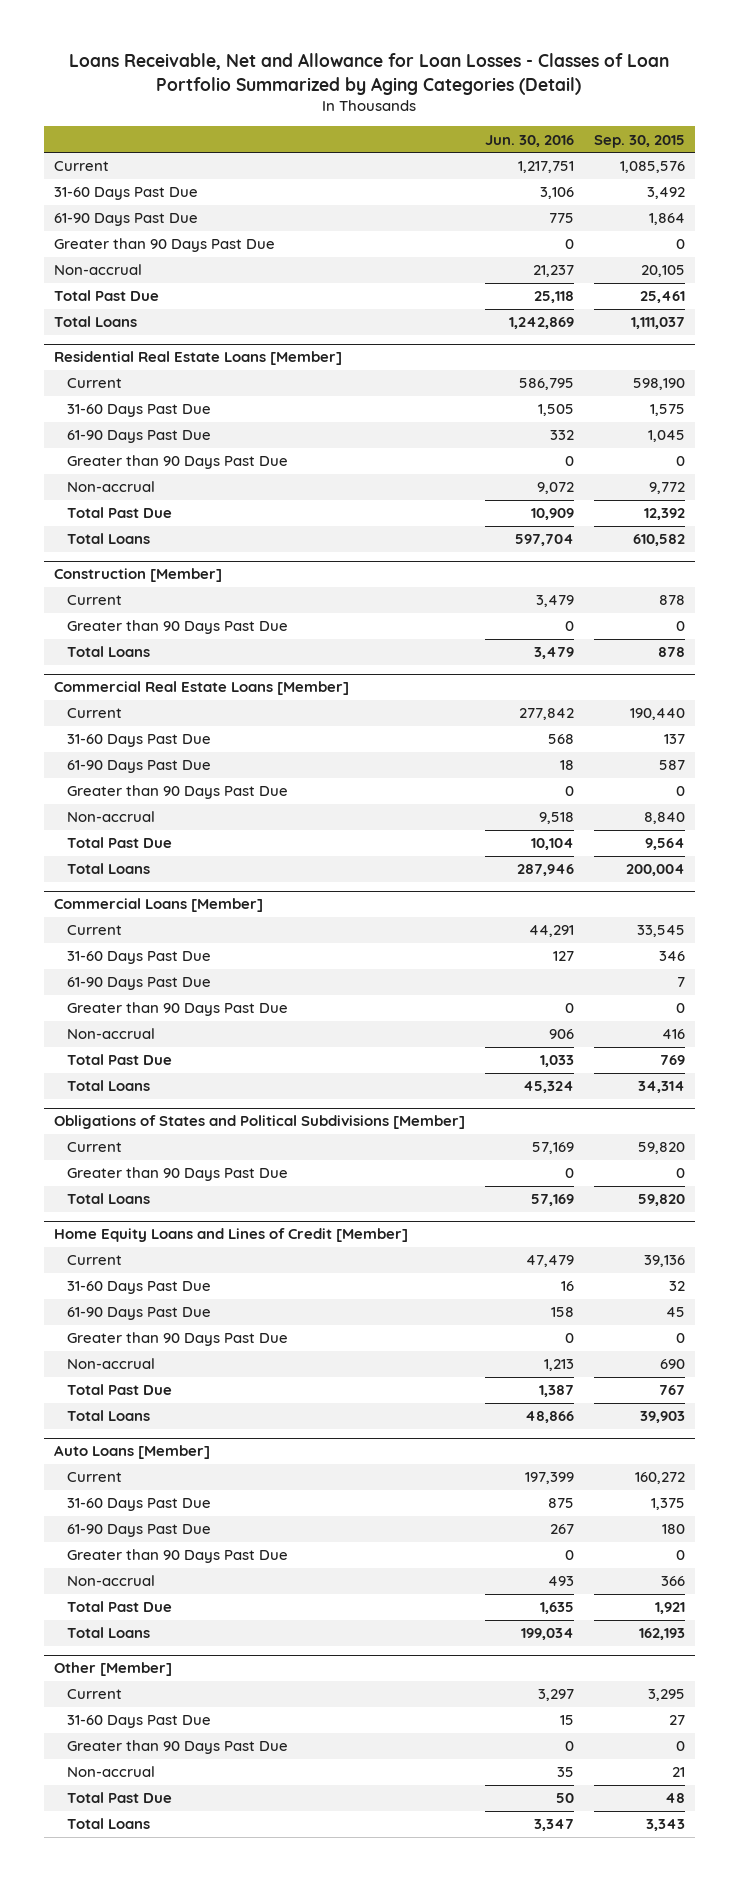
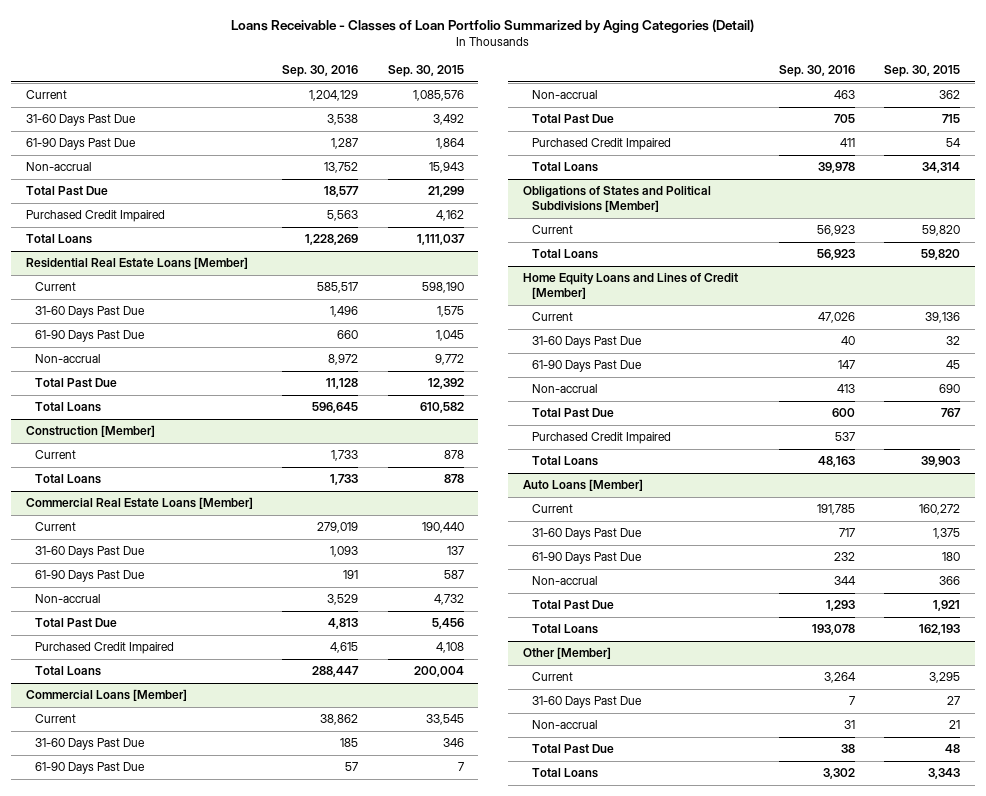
[69,53,670,95] Loans Receivable, Net and Allowance for Loan Losses - Classes of Loan Portfolio Summarized by Aging Categories (Detail) -> [231,18,755,33] Loans Receivable - Classes of Loan Portfolio Summarized by Aging Categories (Detail)
[484,134,574,147] Jun. 30, 2016 -> none
none -> [282,65,359,78] Sep. 30, 2016
[53,238,275,253] Greater than 90 Days Past Due -> none
[641,265,686,278] 20,105 -> [428,162,464,174] 15,943
[640,291,686,304] 25,461 -> [427,186,464,198] 21,299
none -> [25,210,165,223] Purchased Credit Impaired
[66,455,288,470] Greater than 90 Days Past Due -> none
[66,620,288,635] Greater than 90 Days Past Due -> none
[66,785,288,800] Greater than 90 Days Past Due -> none
[644,812,686,825] 8,840 -> [433,594,464,606] 4,732
[645,838,686,851] 9,564 -> [431,618,464,630] 5,456
none -> [35,642,175,655] Purchased Credit Impaired
[66,1002,288,1017] Greater than 90 Days Past Due -> none
[662,1029,686,1040] 416 -> [939,90,961,100] 362
[660,1055,686,1066] 769 -> [942,114,961,124] 715
none -> [532,138,672,151] Purchased Credit Impaired
[66,1167,288,1182] Greater than 90 Days Past Due -> none
[66,1332,288,1347] Greater than 90 Days Past Due -> none
none -> [532,432,672,445] Purchased Credit Impaired
[66,1549,288,1564] Greater than 90 Days Past Due -> none
[66,1740,288,1755] Greater than 90 Days Past Due -> none

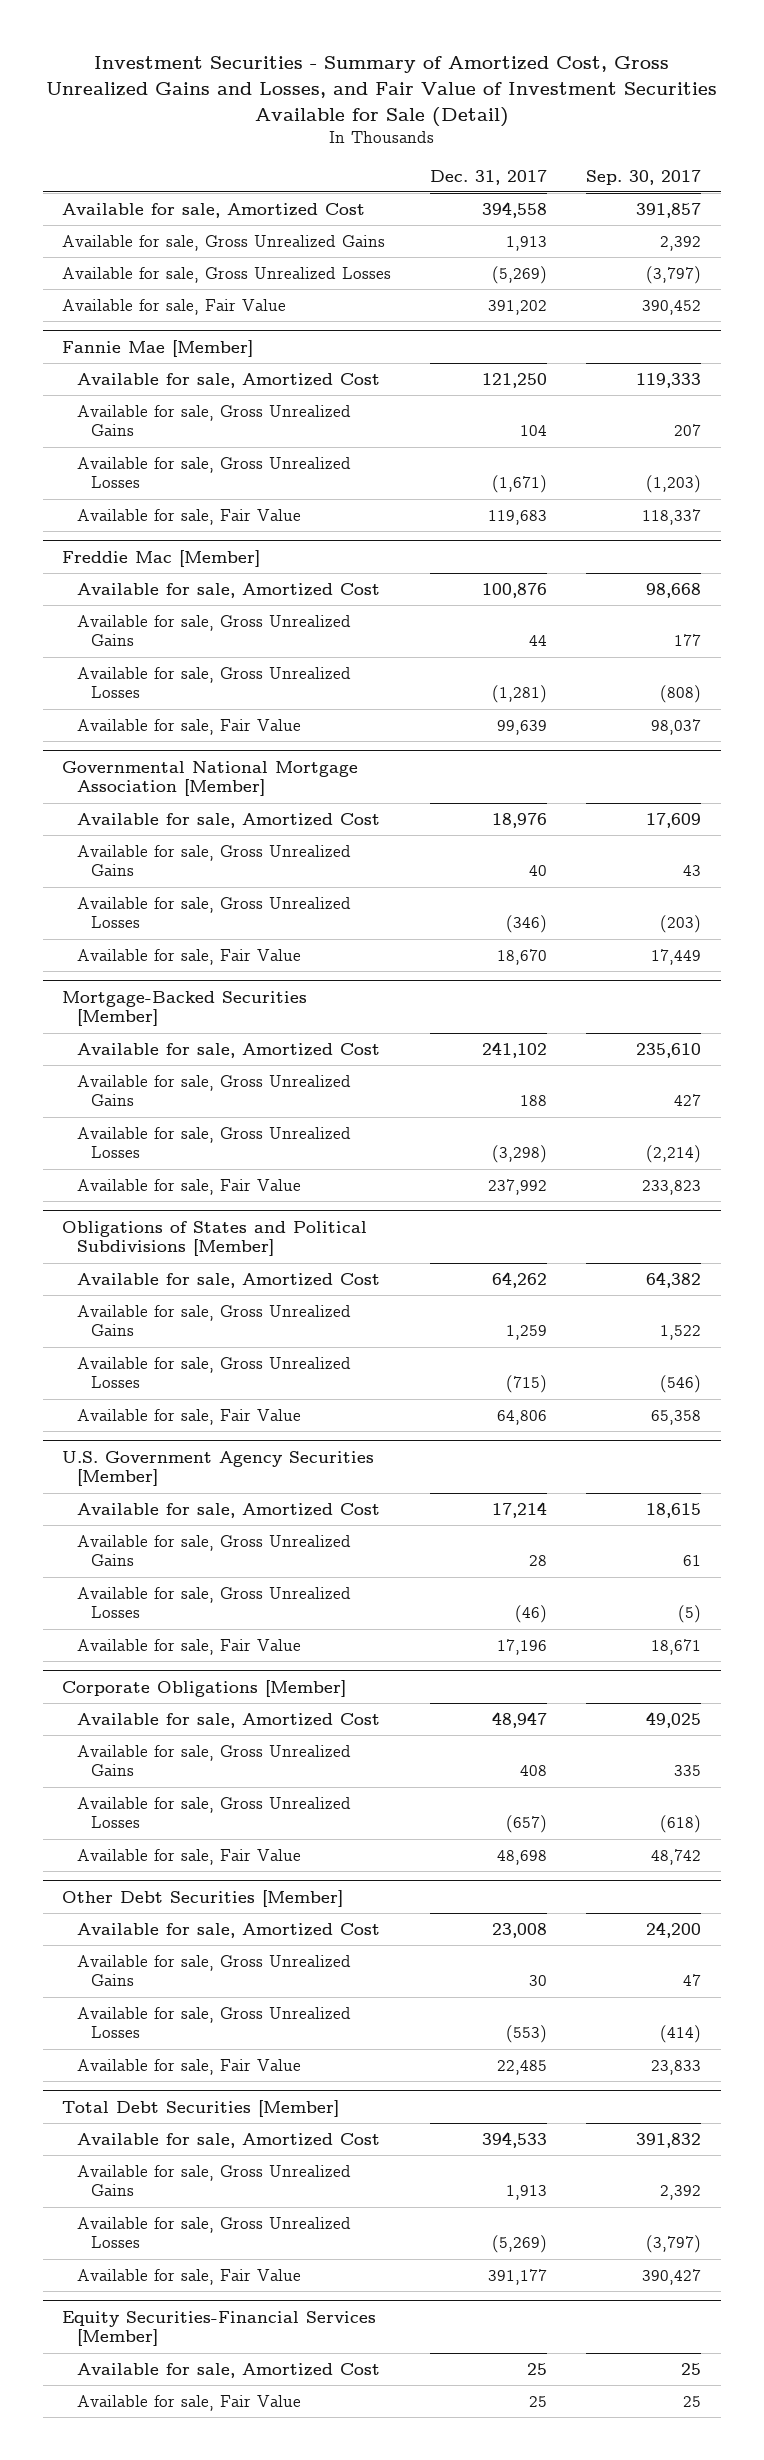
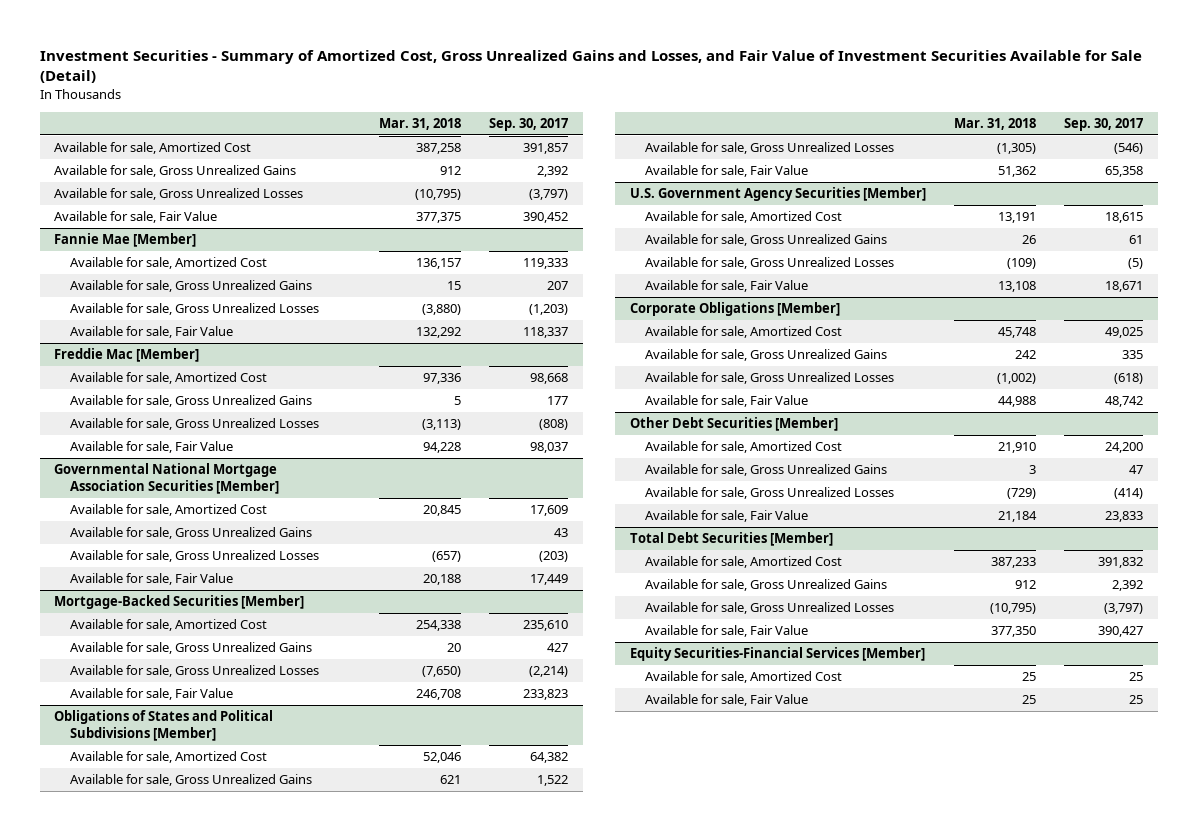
[430,169,548,185] Dec. 31, 2017 -> none
none -> [378,118,461,131] Mar. 31, 2018
[62,760,359,797] Governmental National Mortgage Association [Member] -> [54,463,280,494] Governmental National Mortgage Association Securities [Member]

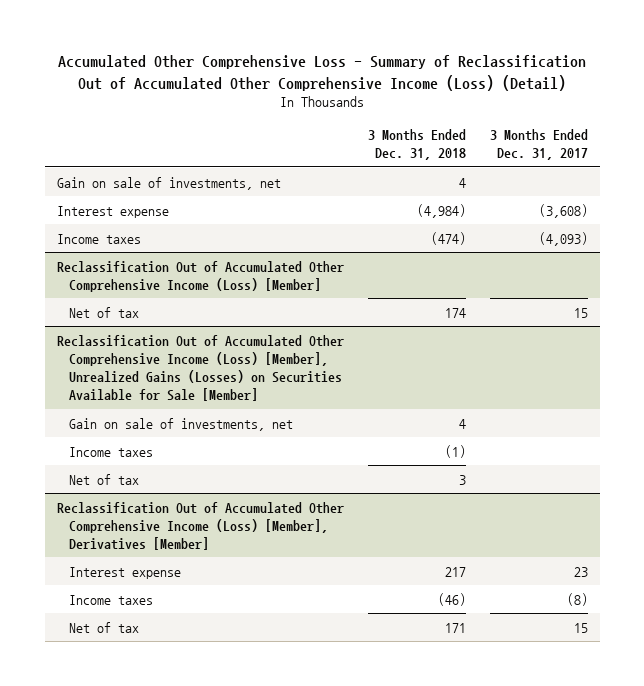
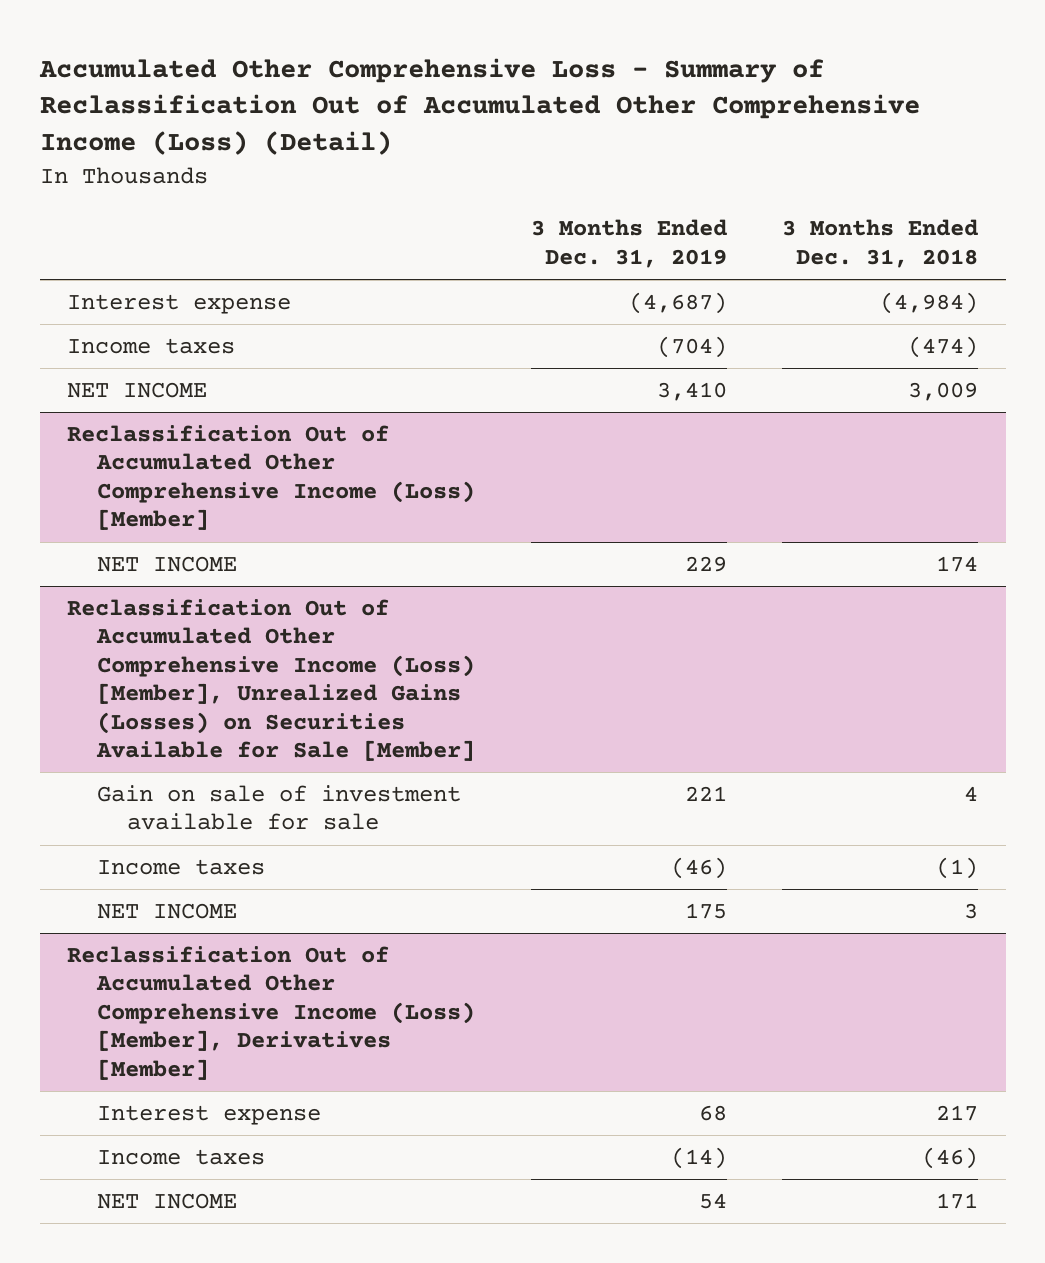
[489,129,588,161] 3 Months Ended Dec. 31, 2017 -> none
none -> [530,219,727,268] 3 Months Ended Dec. 31, 2019
[56,176,281,190] Gain on sale of investments, net -> none
none -> [67,382,208,399] NET INCOME
[68,306,139,318] Net of tax -> [97,556,238,573] NET INCOME
[68,417,293,431] Gain on sale of investments, net -> [97,785,462,831] Gain on sale of investment available for sale
[68,473,139,485] Net of tax -> none
none -> [97,903,238,920] NET INCOME
[68,621,139,633] Net of tax -> [97,1193,238,1210] NET INCOME

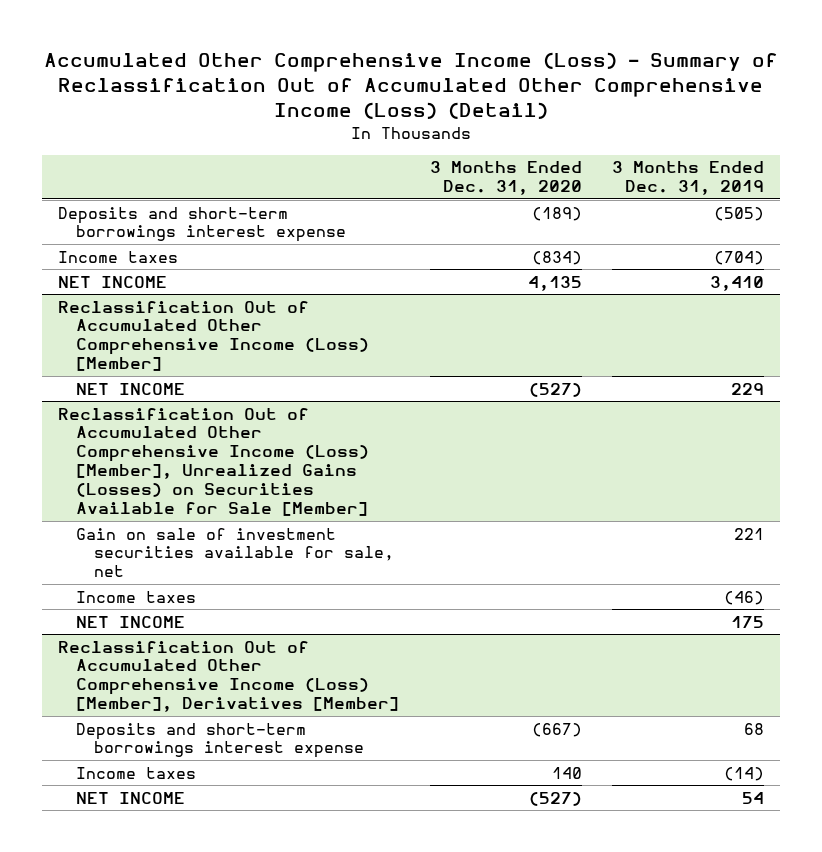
[38,57,920,156] Accumulated Other Comprehensive Loss - Summary of Reclassification Out of Accumulated Other Comprehensive Income (Loss) (Detail) -> [43,52,778,120] Accumulated Other Comprehensive Income (Loss) - Summary of Reclassification Out of Accumulated Other Comprehensive Income (Loss) (Detail)
[781,219,978,268] 3 Months Ended Dec. 31, 2018 -> none
none -> [429,161,582,196] 3 Months Ended Dec. 31, 2020
[67,294,292,315] Interest expense -> none
none -> [57,206,346,243] Deposits and short-term borrowings interest expense
[97,785,462,831] Gain on sale of investment available for sale -> [75,527,395,578] Gain on sale of investment securities available for sale, net
[97,1105,322,1126] Interest expense -> none
none -> [75,722,365,759] Deposits and short-term borrowings interest expense

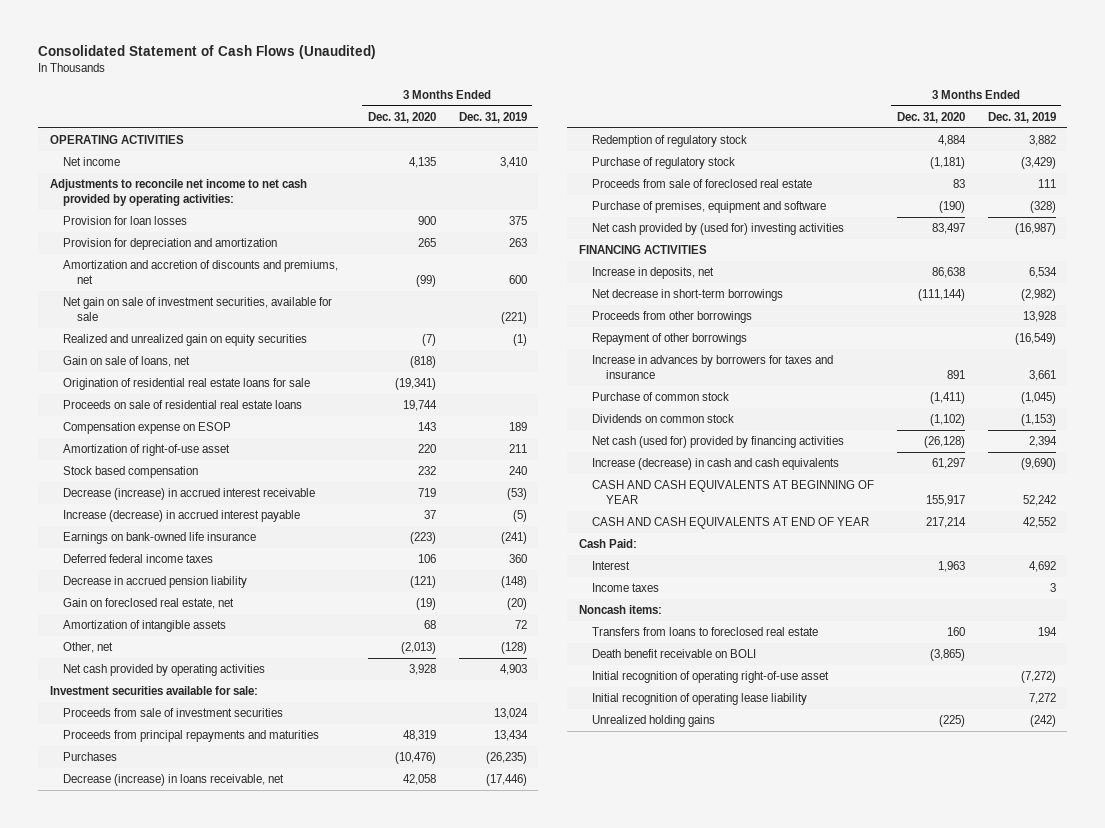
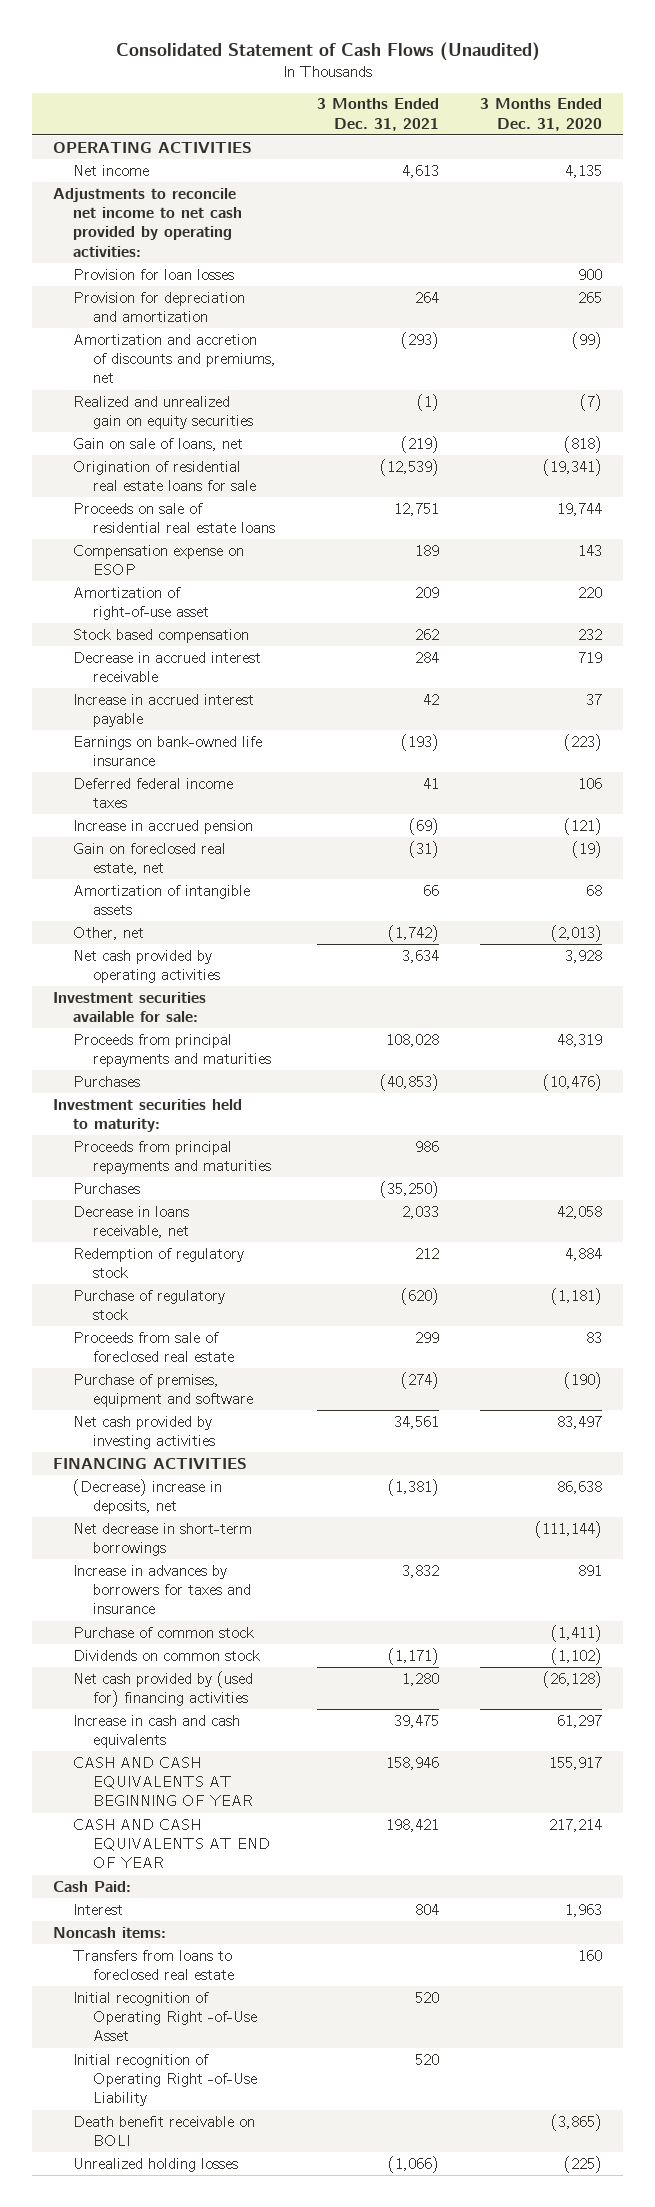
[458,111,527,123] Dec. 31, 2019 -> none
none -> [317,98,440,131] 3 Months Ended Dec. 31, 2021
[63,296,333,321] Net gain on sale of investment securities, available for sale -> none
[63,487,316,500] Decrease (increase) in accrued interest receivable -> [73,651,262,683] Decrease in accrued interest receivable
[63,509,301,522] Increase (decrease) in accrued interest payable -> [73,693,255,728] Increase in accrued interest payable
[63,575,248,588] Decrease in accrued pension liability -> [73,819,254,834] Increase in accrued pension
[63,707,284,717] Proceeds from sale of investment securities -> none
none -> [53,1098,243,1133] Investment securities held to maturity:
none -> [73,1140,272,1175] Proceeds from principal repayments and maturities
none -> [73,1182,141,1194] Purchases
[63,773,285,786] Decrease (increase) in loans receivable, net -> [73,1205,190,1239] Decrease in loans receivable, net
[592,222,845,235] Net cash provided by (used for) investing activities -> [73,1415,216,1450] Net cash provided by investing activities
[592,266,715,279] Increase in deposits, net -> [73,1478,223,1515] (Decrease) increase in deposits, net
[592,310,753,323] Proceeds from other borrowings -> none
[592,332,748,345] Repayment of other borrowings -> none
[592,435,845,448] Net cash (used for) provided by financing activities -> [73,1670,254,1708] Net cash provided by (used for) financing activities
[592,457,840,470] Increase (decrease) in cash and cash equivalents -> [73,1714,241,1749] Increase in cash and cash equivalents
[592,582,660,592] Income taxes -> none
none -> [73,1991,258,2042] Initial recognition of Operating Right -of-Use Asset
none -> [73,2053,258,2107] Initial recognition of Operating Right -of-Use Liability
[592,670,830,683] Initial recognition of operating right-of-use asset -> none
[592,692,808,705] Initial recognition of operating lease liability -> none
[592,714,716,727] Unrealized holding gains -> [73,2157,239,2172] Unrealized holding losses

